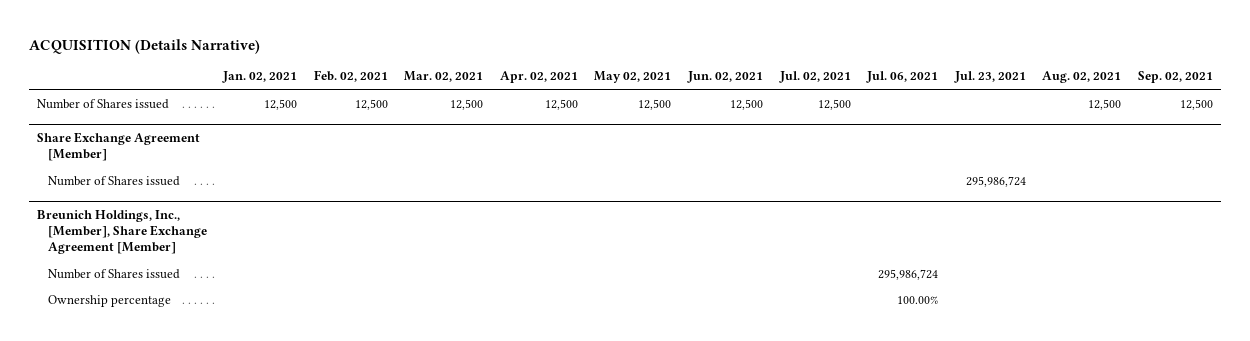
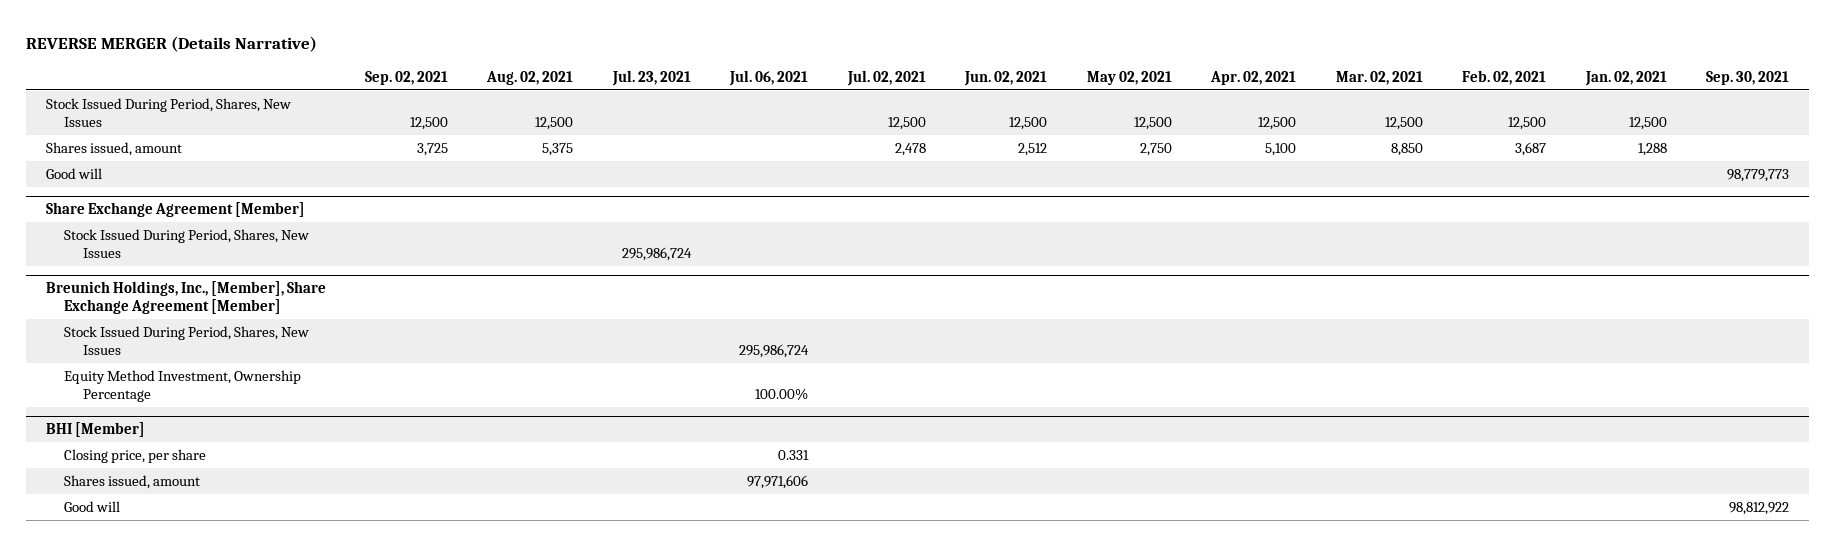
[29,38,261,54] ACQUISITION (Details Narrative) -> [25,36,317,53] REVERSE MERGER (Details Narrative)
none -> [1705,70,1789,85] Sep. 30, 2021
[37,98,170,109] Number of Shares issued -> [45,97,291,128] Stock Issued During Period, Shares, New Issues
none -> [45,141,182,156] Shares issued, amount
none -> [45,167,102,179] Good will
[47,175,180,186] Number of Shares issued -> [64,228,310,259] Stock Issued During Period, Shares, New Issues
[47,268,180,279] Number of Shares issued -> [64,325,310,356] Stock Issued During Period, Shares, New Issues
[47,294,171,307] Ownership percentage -> [64,369,302,403] Equity Method Investment, Ownership Percentage
none -> [45,421,145,437] BHI [Member]
none -> [64,448,207,463] Closing price, per share
none -> [64,474,201,489] Shares issued, amount
none -> [64,500,121,512] Good will

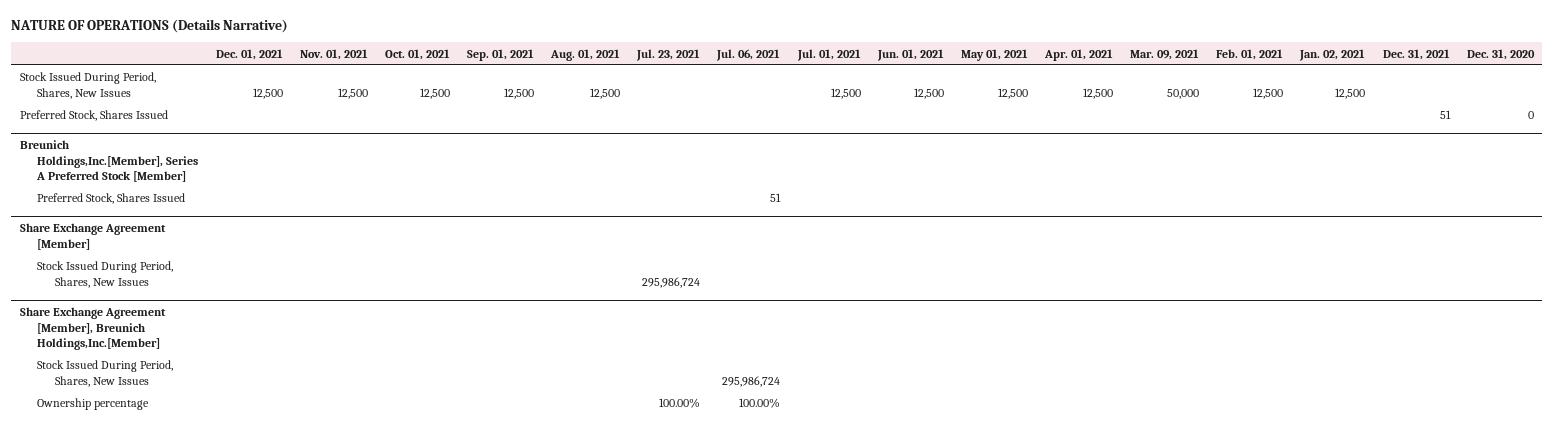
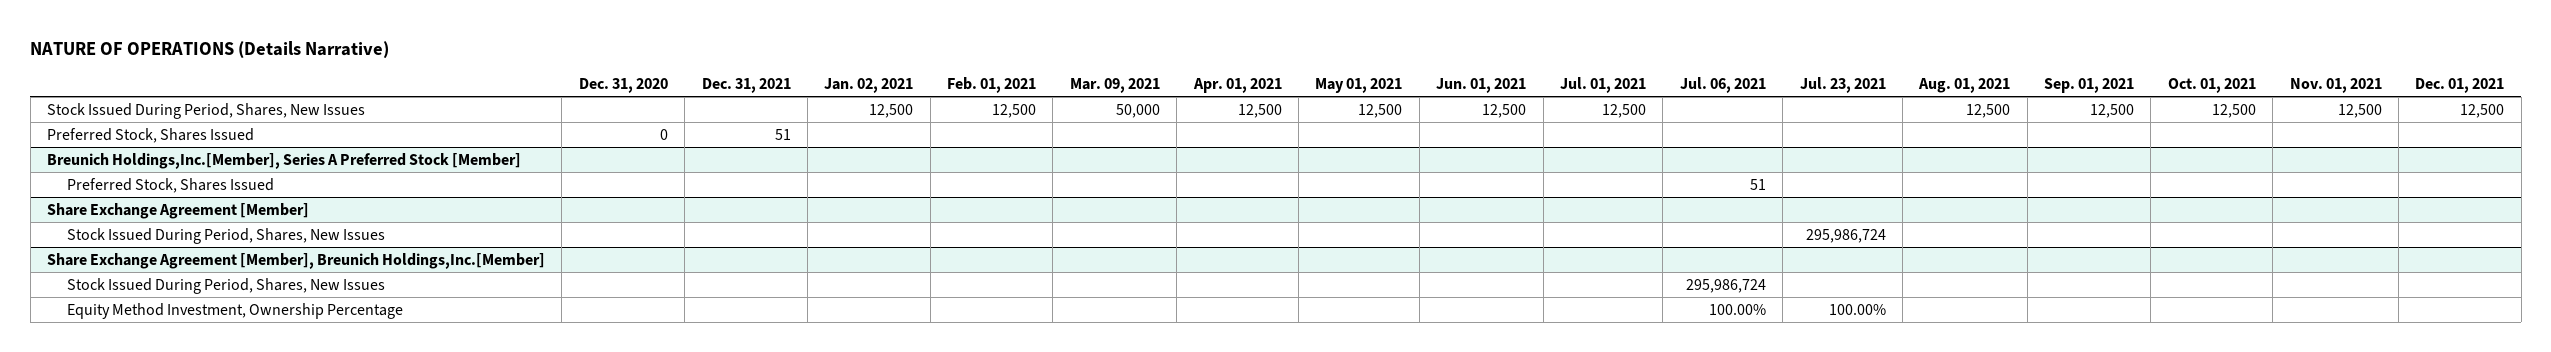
[37,398,150,411] Ownership percentage -> [66,302,403,319] Equity Method Investment, Ownership Percentage

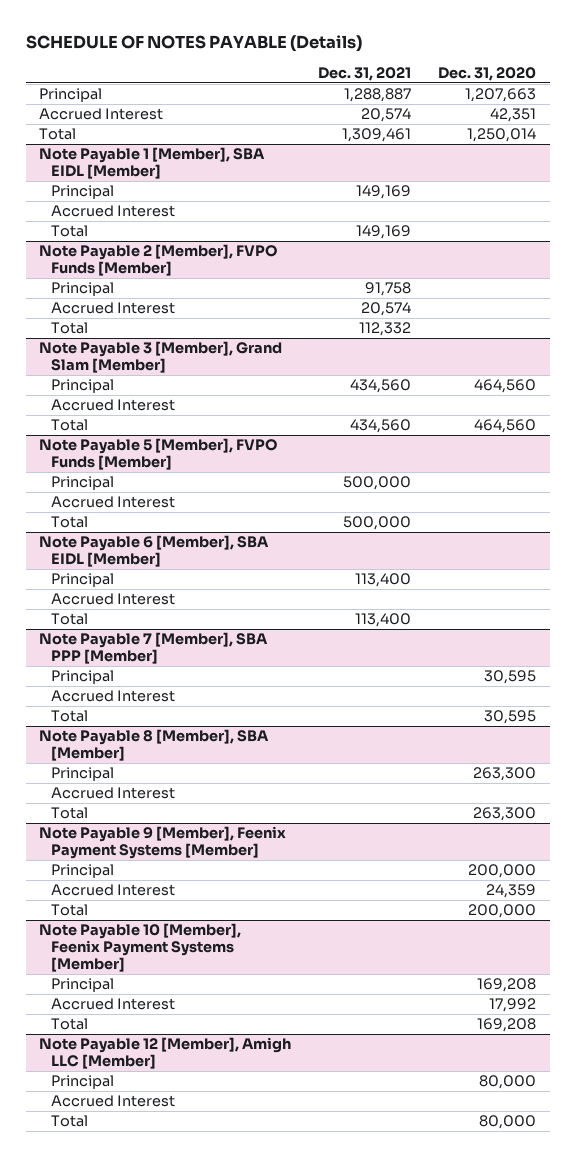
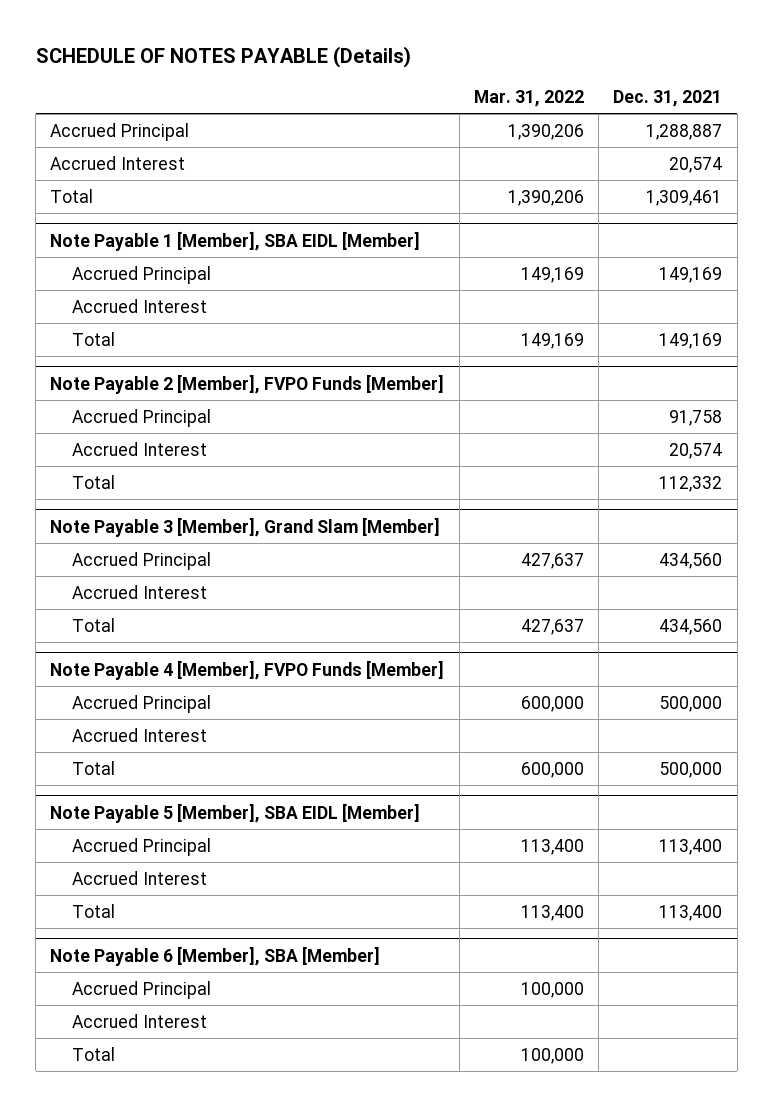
[438,66,537,81] Dec. 31, 2020 -> none
none -> [473,90,584,108] Mar. 31, 2022
[39,88,103,103] Principal -> [50,122,190,141] Accrued Principal
[50,185,114,200] Principal -> [72,265,212,284] Accrued Principal
[50,282,114,297] Principal -> [72,408,212,427] Accrued Principal
[50,379,114,394] Principal -> [72,551,212,570] Accrued Principal
[39,438,279,471] Note Payable 5 [Member], FVPO Funds [Member] -> [50,659,445,680] Note Payable 4 [Member], FVPO Funds [Member]
[50,476,114,491] Principal -> [72,694,212,713] Accrued Principal
[39,535,270,568] Note Payable 6 [Member], SBA EIDL [Member] -> [50,802,421,823] Note Payable 5 [Member], SBA EIDL [Member]
[50,573,114,588] Principal -> [72,837,212,856] Accrued Principal
[39,632,269,665] Note Payable 7 [Member], SBA PPP [Member] -> none
[50,670,114,685] Principal -> none
[50,690,175,703] Accrued Interest -> none
[50,710,88,723] Total -> none
[39,729,270,762] Note Payable 8 [Member], SBA [Member] -> [50,945,381,966] Note Payable 6 [Member], SBA [Member]
[50,767,114,782] Principal -> [72,980,212,999] Accrued Principal
[39,826,287,860] Note Payable 9 [Member], Feenix Payment Systems [Member] -> none
[50,864,114,879] Principal -> none
[50,884,175,897] Accrued Interest -> none
[50,904,88,917] Total -> none
[39,923,242,972] Note Payable 10 [Member], Feenix Payment Systems [Member] -> none
[50,978,114,993] Principal -> none
[50,998,175,1011] Accrued Interest -> none
[50,1018,88,1031] Total -> none
[39,1037,292,1070] Note Payable 12 [Member], Amigh LLC [Member] -> none
[50,1075,114,1090] Principal -> none
[50,1095,175,1108] Accrued Interest -> none
[50,1115,88,1128] Total -> none

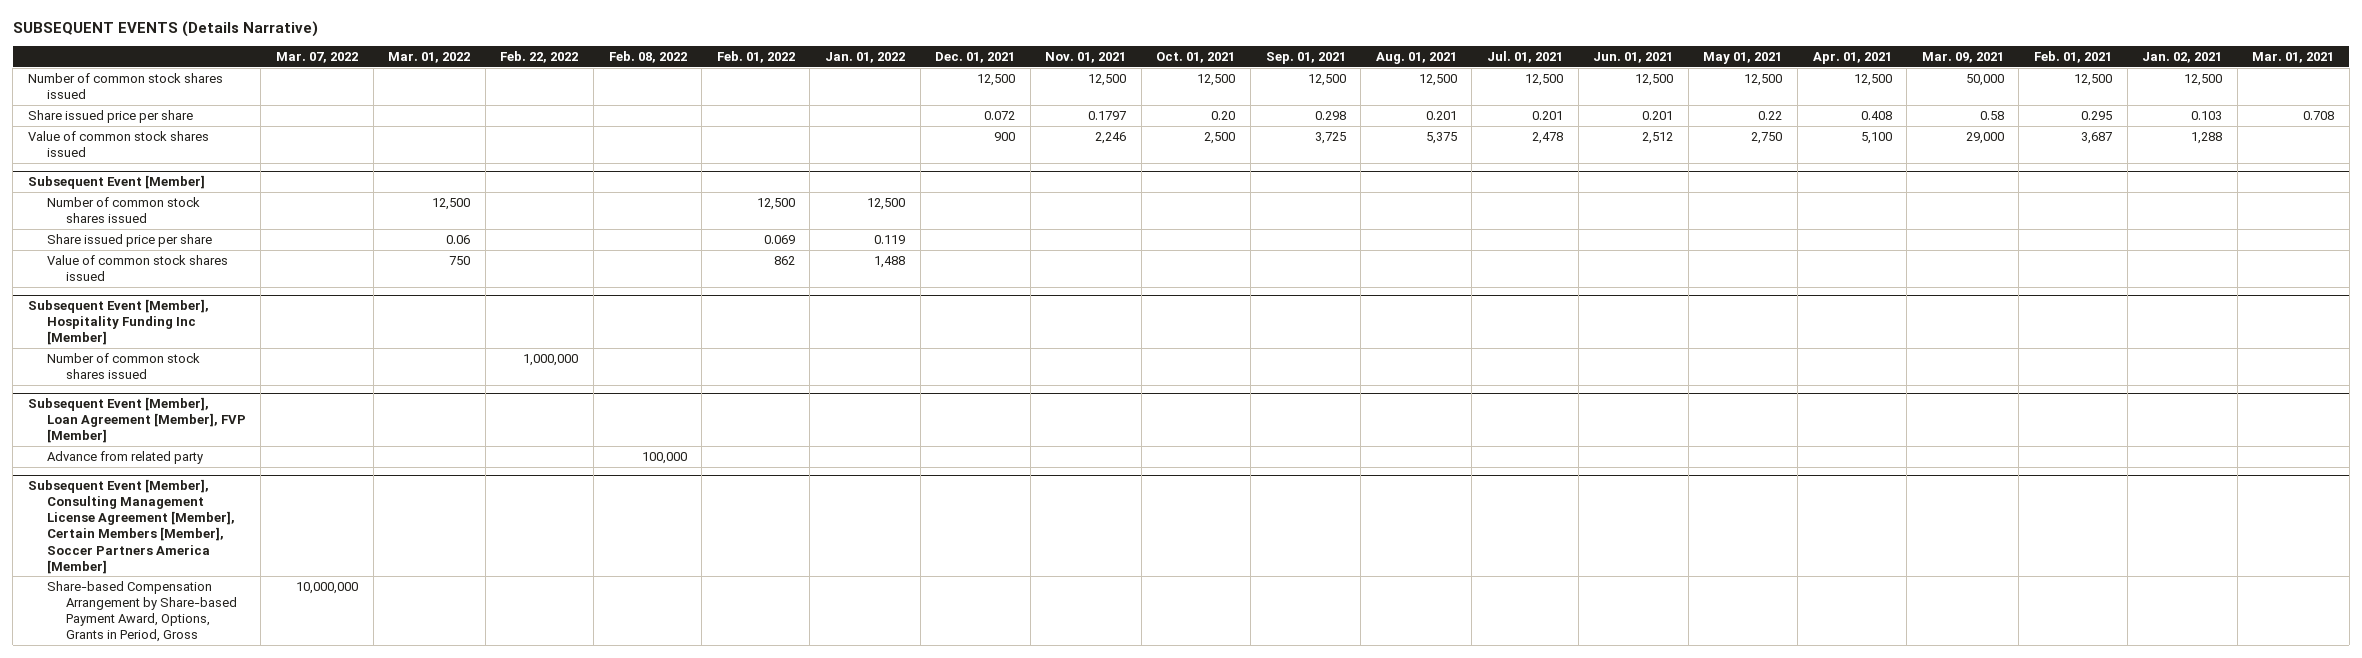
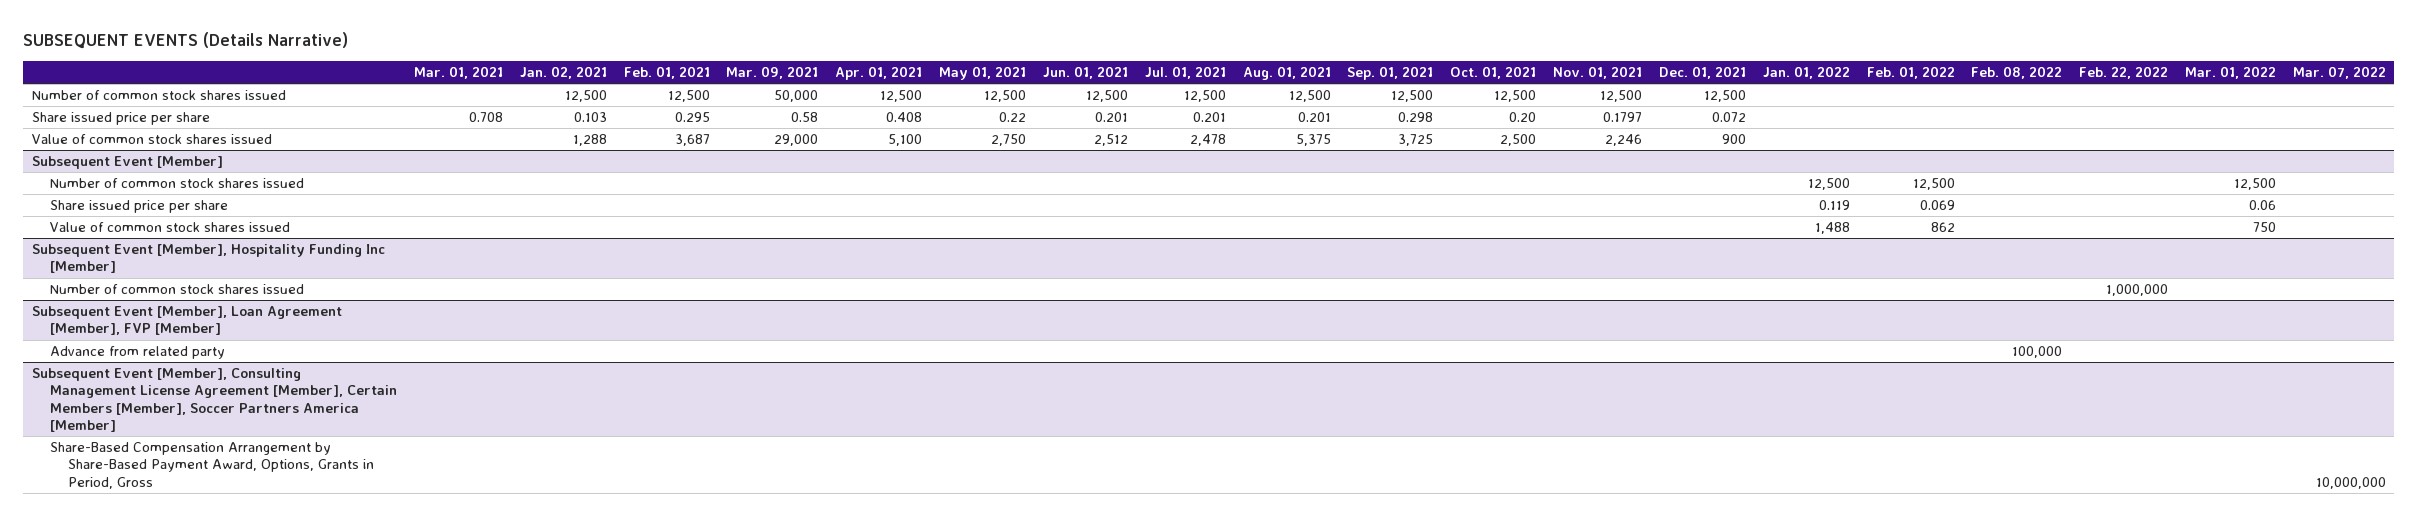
[46,580,238,643] Share-based Compensation Arrangement by Share-based Payment Award, Options, Grants in Period, Gross -> [50,442,375,489] Share-Based Compensation Arrangement by Share-Based Payment Award, Options, Grants in Period, Gross

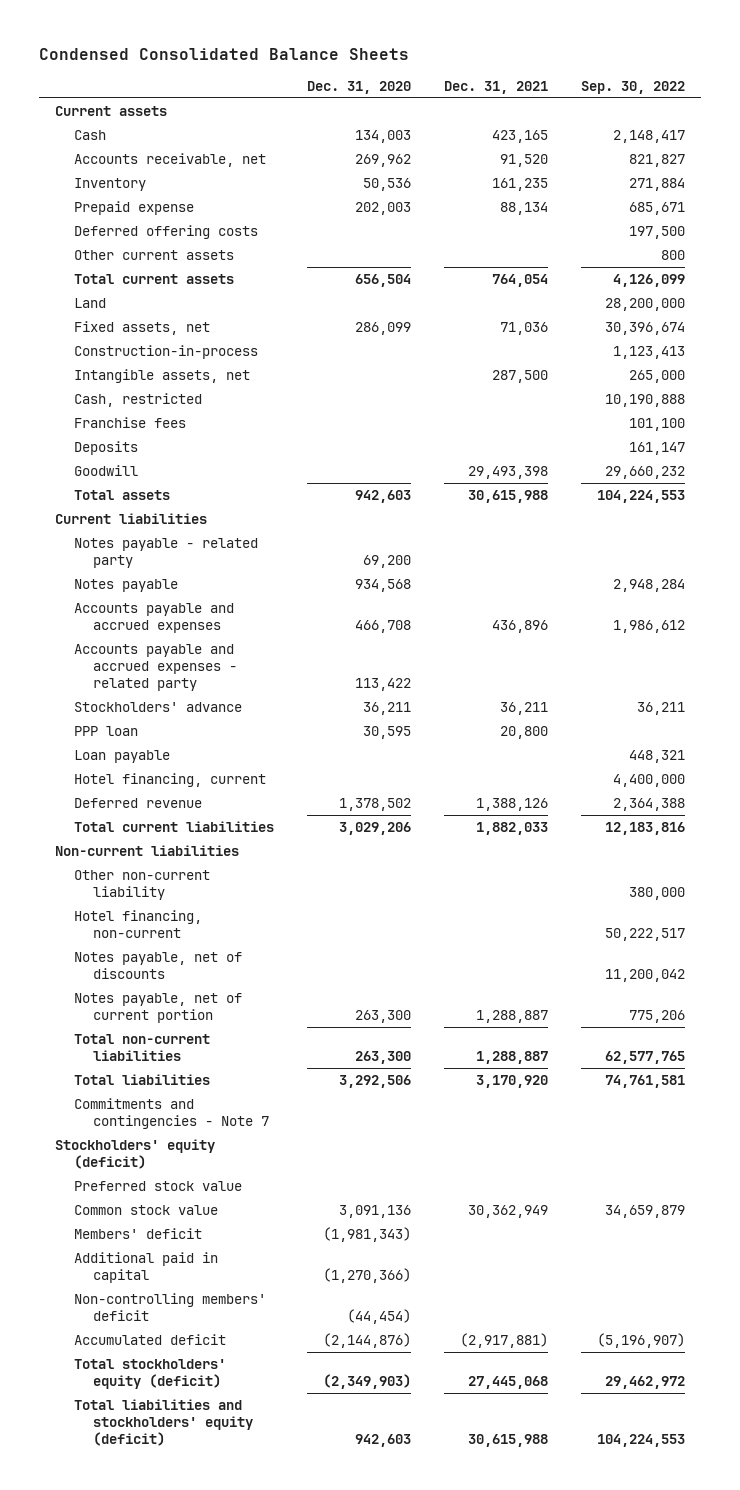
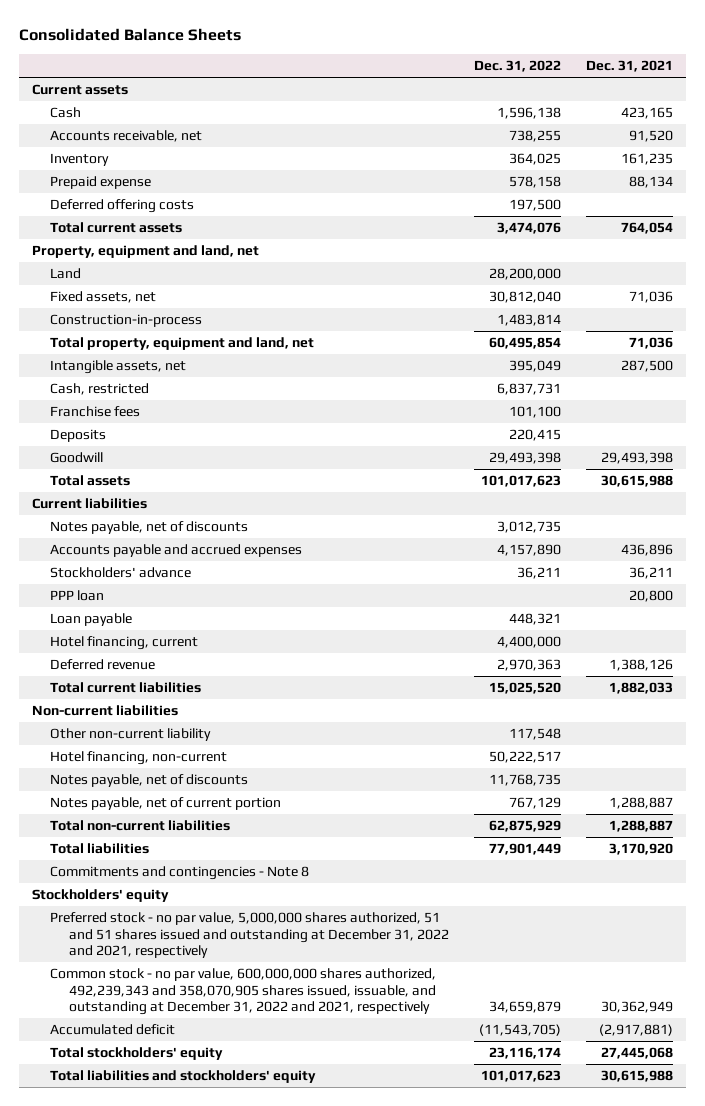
[39,48,410,61] Condensed Consolidated Balance Sheets -> [19,28,242,42] Consolidated Balance Sheets
[307,81,412,95] Dec. 31, 2020 -> none
[580,81,685,95] Sep. 30, 2022 -> none
none -> [474,60,562,73] Dec. 31, 2022
[74,249,235,260] Other current assets -> none
none -> [31,245,259,259] Property, equipment and land, net
none -> [50,337,315,351] Total property, equipment and land, net
[74,537,259,568] Notes payable - related party -> none
[74,578,179,592] Notes payable -> [50,521,249,535] Notes payable, net of discounts
[74,643,238,691] Accounts payable and accrued expenses - related party -> none
[74,1227,203,1239] Members' deficit -> none
[74,1251,219,1283] Additional paid in capital -> none
[74,1292,267,1321] Non-controlling members' deficit -> none
[74,1097,270,1129] Commitments and contingencies - Note 7 -> [50,866,310,881] Commitments and contingencies - Note 8
[55,1138,216,1169] Stockholders' equity (deficit) -> [31,889,169,903] Stockholders' equity
[74,1180,243,1191] Preferred stock value -> [50,912,449,959] Preferred stock - no par value, 5,000,000 shares authorized, 51 and 51 shares issued and outstanding at December 31, 2022 and 2021, respectively
[74,1204,219,1215] Common stock value -> [50,968,437,1016] Common stock - no par value, 600,000,000 shares authorized, 492,239,343 and 358,070,905 shares issued, issuable, and outstanding at December 31, 2022 and 2021, respectively
[74,1358,227,1389] Total stockholders' equity (deficit) -> [50,1047,224,1061] Total stockholders' equity
[74,1398,254,1446] Total liabilities and stockholders' equity (deficit) -> [50,1070,317,1084] Total liabilities and stockholders' equity

